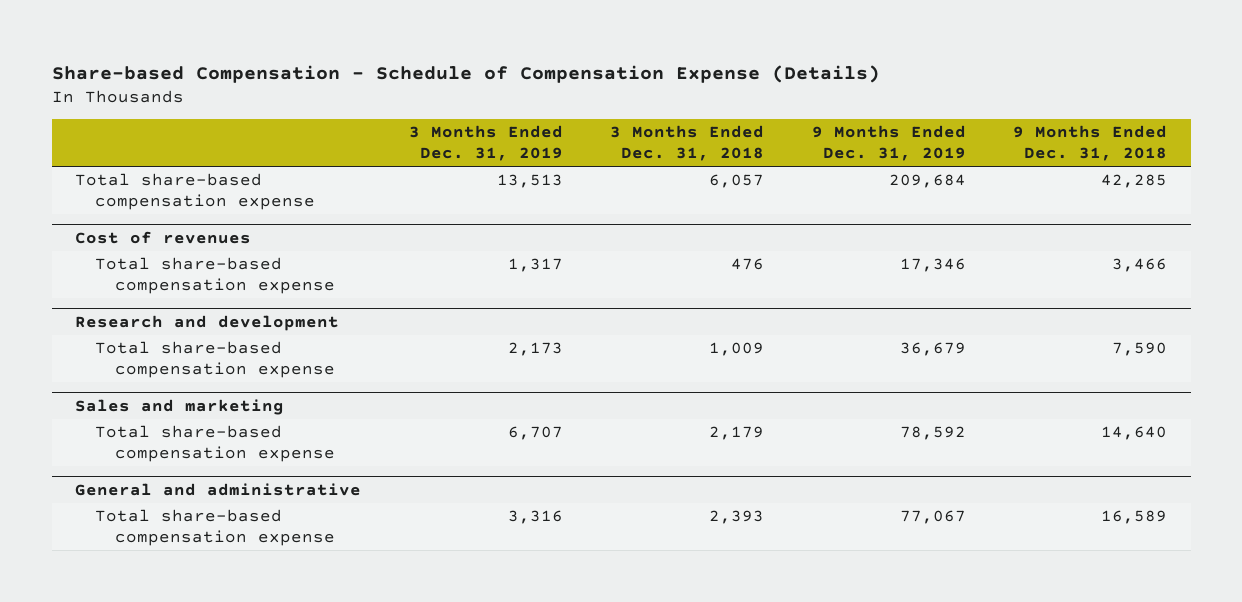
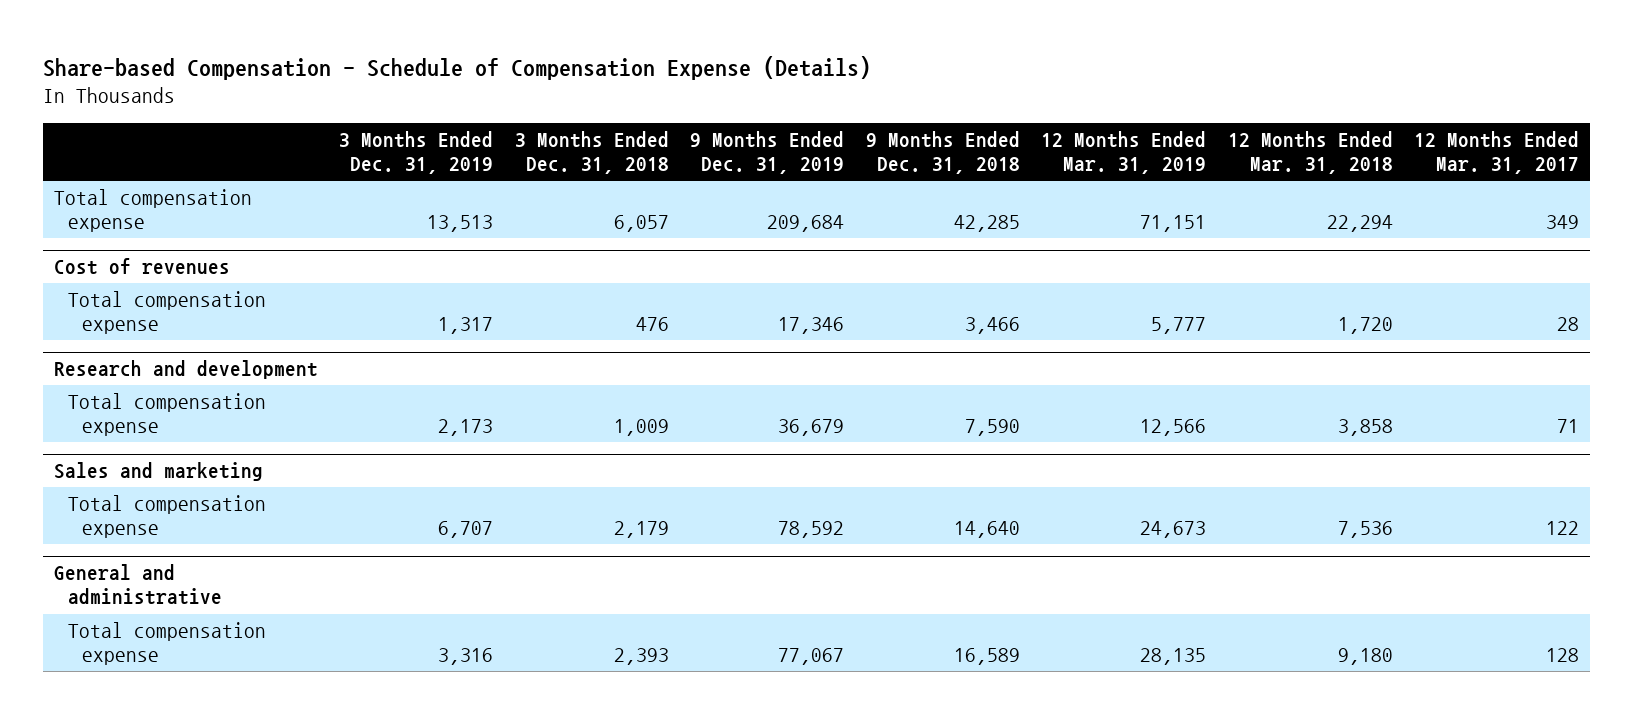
none -> [1041,131,1207,175] 12 Months Ended Mar. 31, 2019
none -> [1227,131,1393,175] 12 Months Ended Mar. 31, 2018
none -> [1414,131,1580,175] 12 Months Ended Mar. 31, 2017
[75,173,316,211] Total share-based compensation expense -> [53,189,252,233] Total compensation expense
[95,257,336,295] Total share-based compensation expense -> [67,291,266,335] Total compensation expense
[95,341,336,379] Total share-based compensation expense -> [67,393,266,437] Total compensation expense
[95,425,336,463] Total share-based compensation expense -> [67,495,266,539] Total compensation expense
[95,509,336,547] Total share-based compensation expense -> [67,622,266,666] Total compensation expense

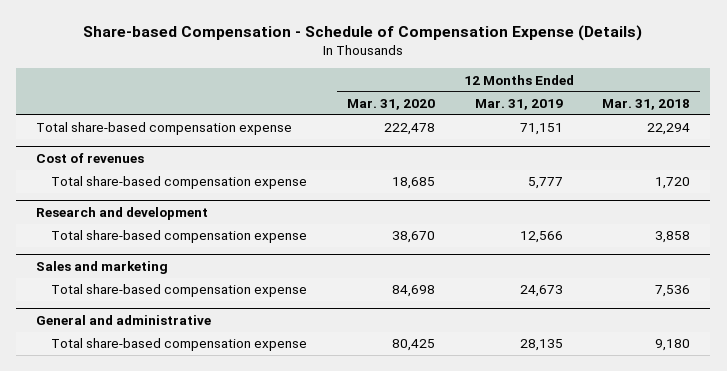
[339,131,494,175] 3 Months Ended Dec. 31, 2019 -> none
[514,131,669,175] 3 Months Ended Dec. 31, 2018 -> none
[690,131,845,175] 9 Months Ended Dec. 31, 2019 -> none
[865,131,1020,175] 9 Months Ended Dec. 31, 2018 -> none
[1414,131,1580,175] 12 Months Ended Mar. 31, 2017 -> none
none -> [347,98,436,110] Mar. 31, 2020
[53,189,252,233] Total compensation expense -> [36,122,293,136] Total share-based compensation expense
[67,291,266,335] Total compensation expense -> [51,176,308,190] Total share-based compensation expense
[67,393,266,437] Total compensation expense -> [51,230,308,244] Total share-based compensation expense
[67,495,266,539] Total compensation expense -> [51,284,308,298] Total share-based compensation expense
[67,622,266,666] Total compensation expense -> [51,338,308,352] Total share-based compensation expense

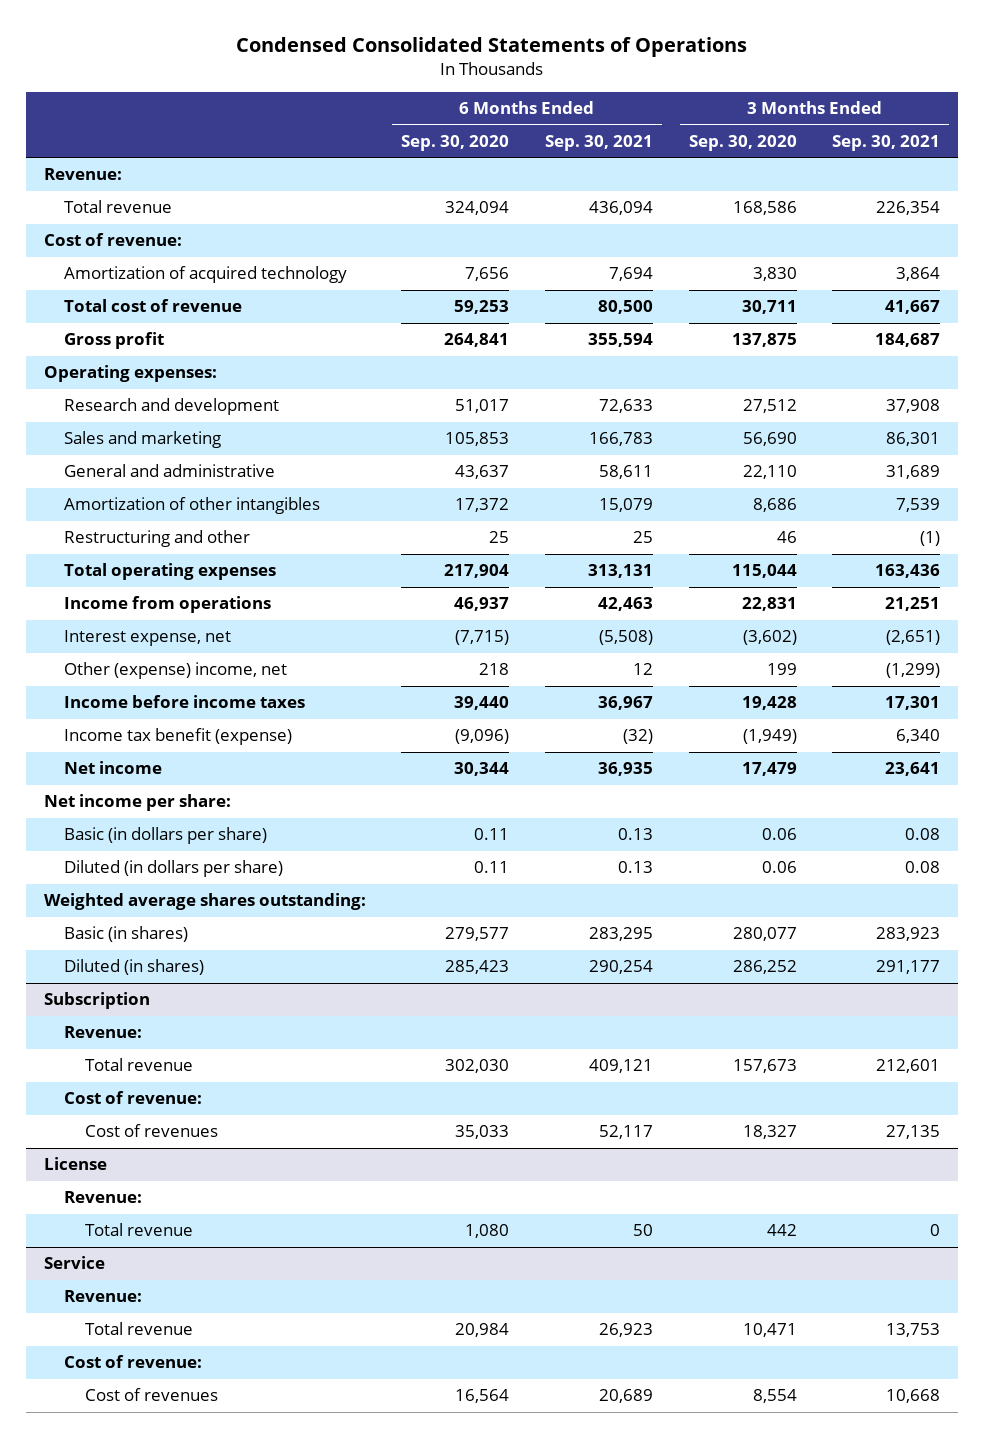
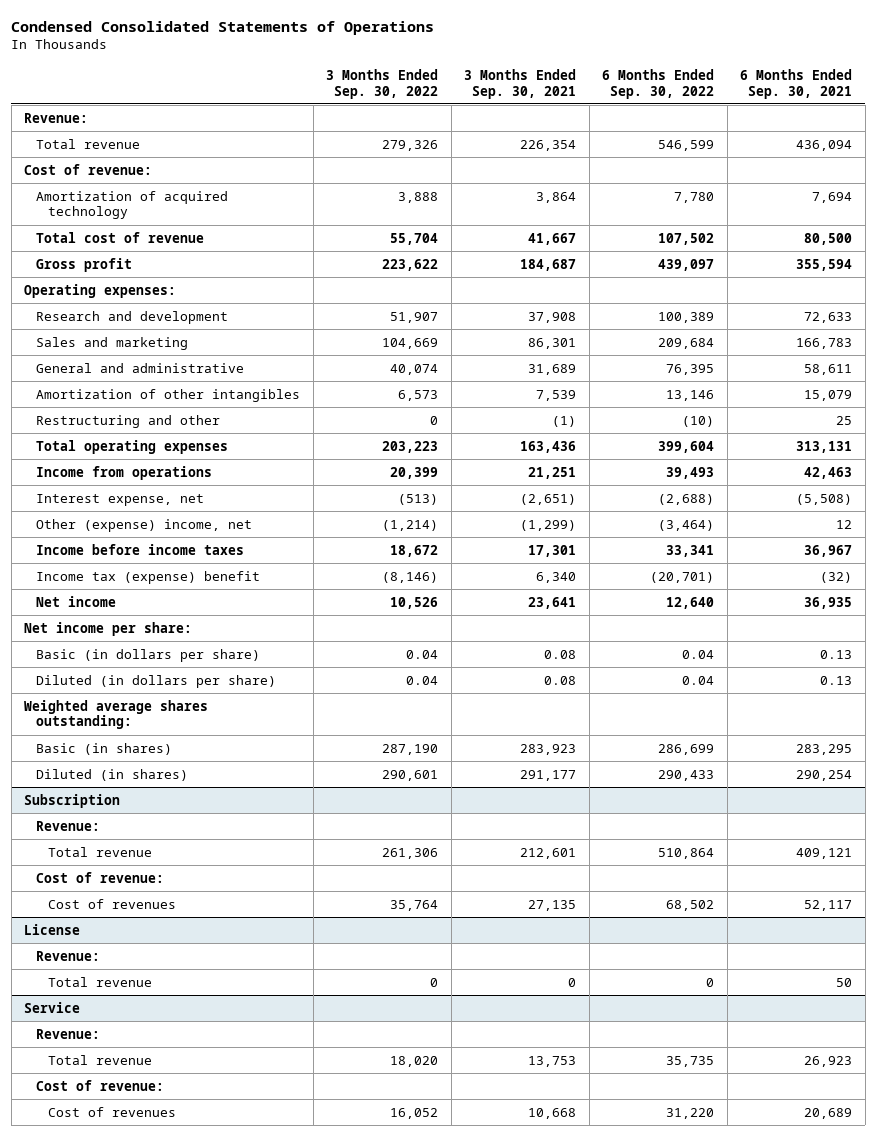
[401,135,510,152] Sep. 30, 2020 -> none
[688,135,797,152] Sep. 30, 2020 -> none
none -> [326,69,439,99] 3 Months Ended Sep. 30, 2022
none -> [602,69,715,99] 6 Months Ended Sep. 30, 2022
[64,728,293,746] Income tax benefit (expense) -> [36,570,261,584] Income tax (expense) benefit

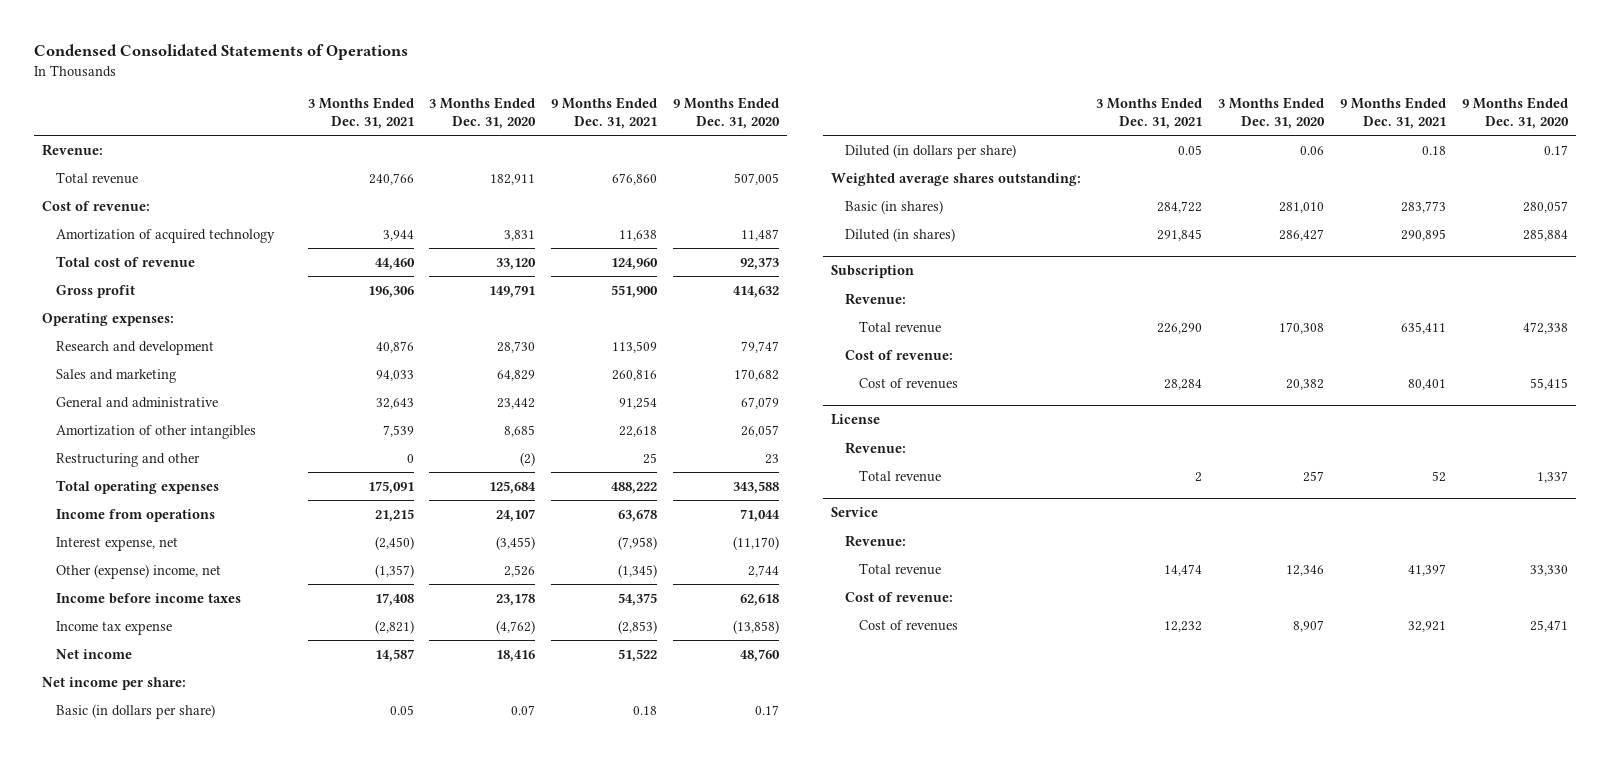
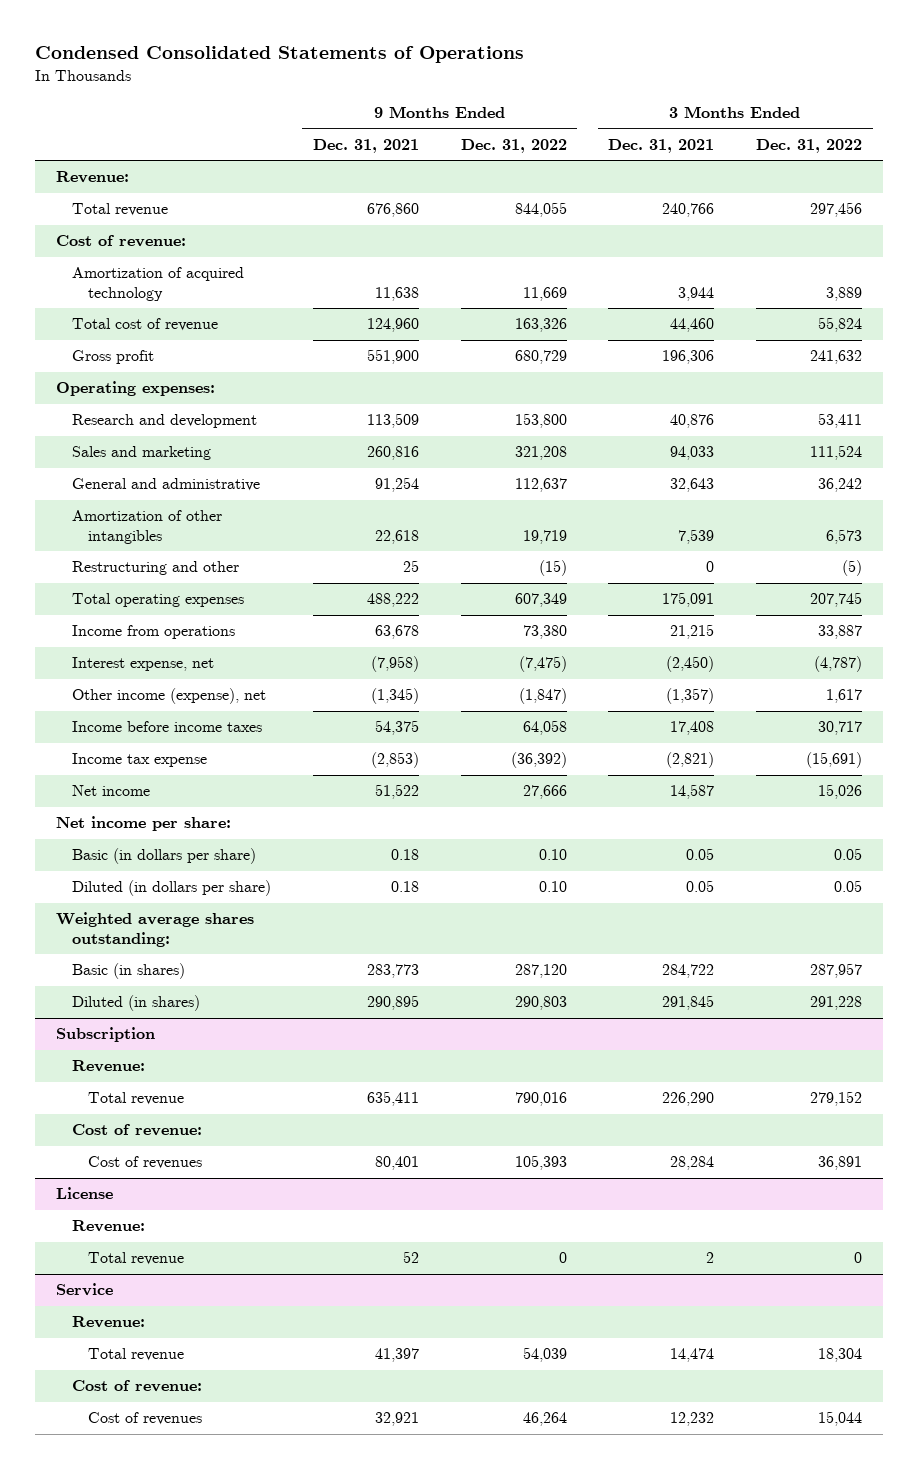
[429,97,537,130] 3 Months Ended Dec. 31, 2020 -> none
[672,97,780,130] 9 Months Ended Dec. 31, 2020 -> none
none -> [460,138,567,153] Dec. 31, 2022
none -> [756,138,863,153] Dec. 31, 2022
[56,563,222,579] Other (expense) income, net -> [71,688,266,705] Other income (expense), net

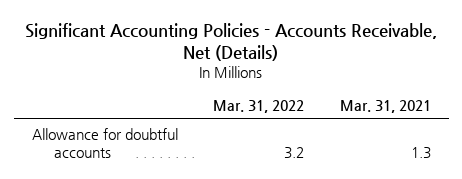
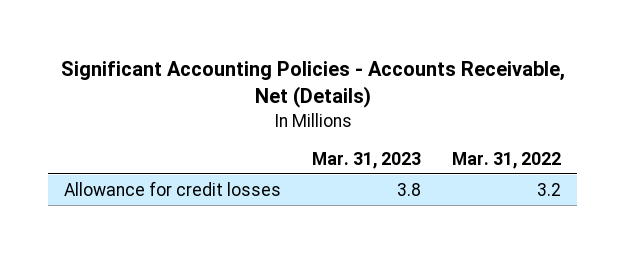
[339,99,431,113] Mar. 31, 2021 -> none
none -> [312,152,422,170] Mar. 31, 2023
[31,127,178,158] Allowance for doubtful accounts -> [63,181,281,197] Allowance for credit losses

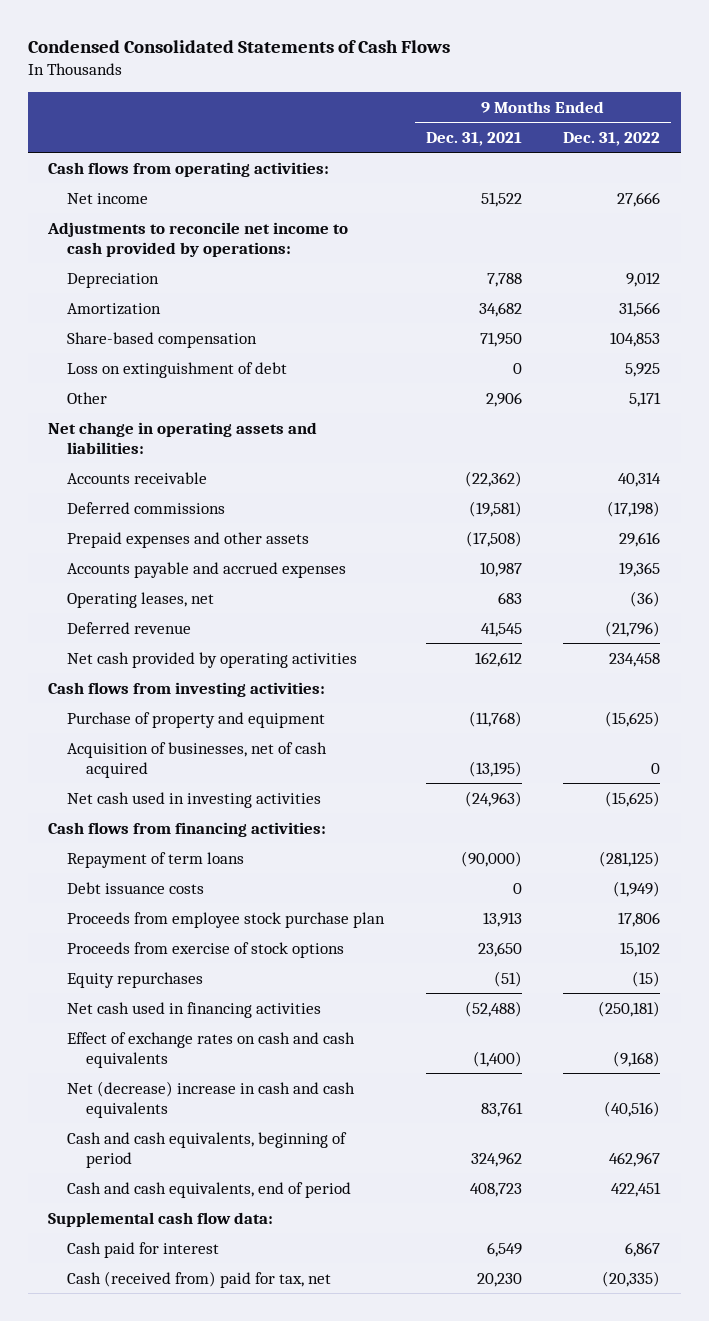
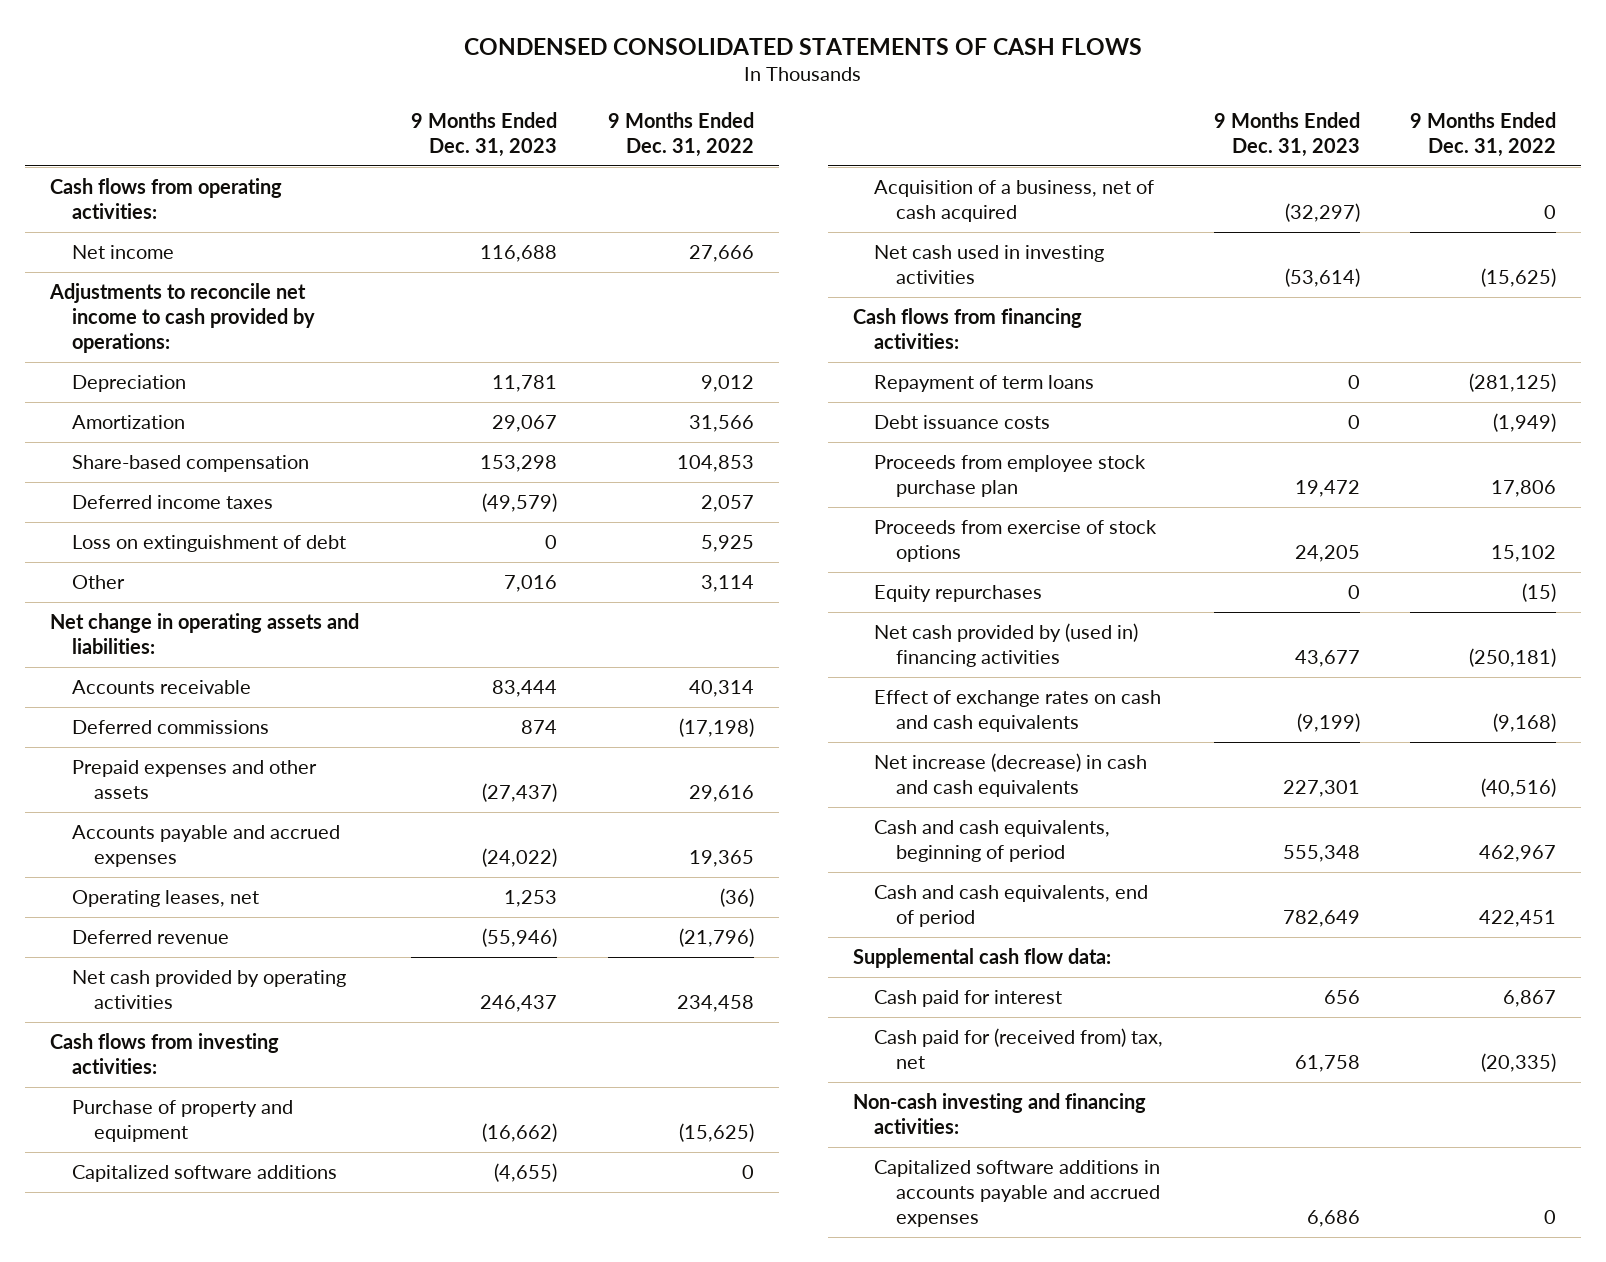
[27,40,450,54] Condensed Consolidated Statements of Cash Flows -> [464,38,1143,56] CONDENSED CONSOLIDATED STATEMENTS OF CASH FLOWS
[425,131,522,146] Dec. 31, 2021 -> none
none -> [411,111,558,158] 9 Months Ended Dec. 31, 2023
none -> [71,494,273,509] Deferred income taxes
[629,391,662,407] 5,171 -> [700,574,754,592] 3,114
none -> [71,1164,337,1182] Capitalized software additions
[67,741,328,778] Acquisition of businesses, net of cash acquired -> [874,179,1155,223] Acquisition of a business, net of cash acquired
[67,1001,322,1018] Net cash used in financing activities -> [874,622,1139,668] Net cash provided by (used in) financing activities
[67,1080,356,1118] Net (decrease) increase in cash and cash equivalents -> [874,752,1148,798] Net increase (decrease) in cash and cash equivalents
[67,1270,332,1288] Cash (received from) paid for tax, net -> [874,1027,1164,1070] Cash paid for (received from) tax, net
none -> [852,1092,1146,1135] Non-cash investing and financing activities:
none -> [874,1159,1161,1228] Capitalized software additions in accounts payable and accrued expenses

